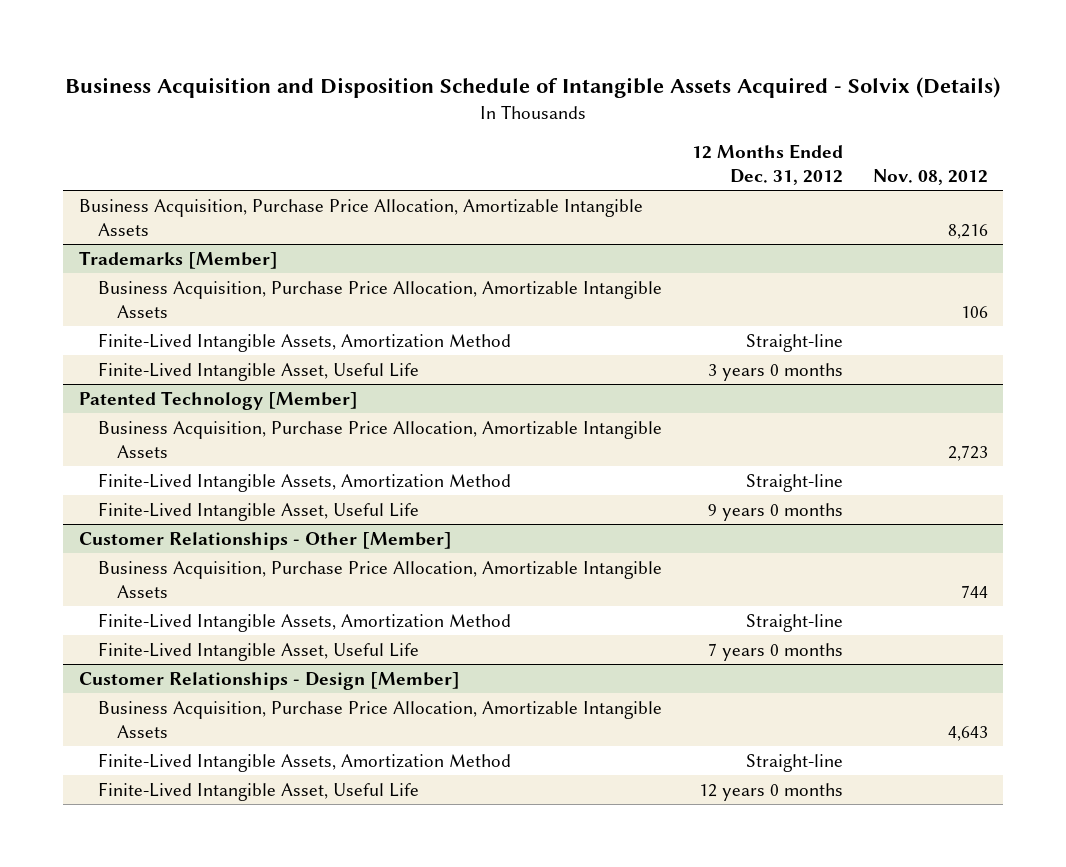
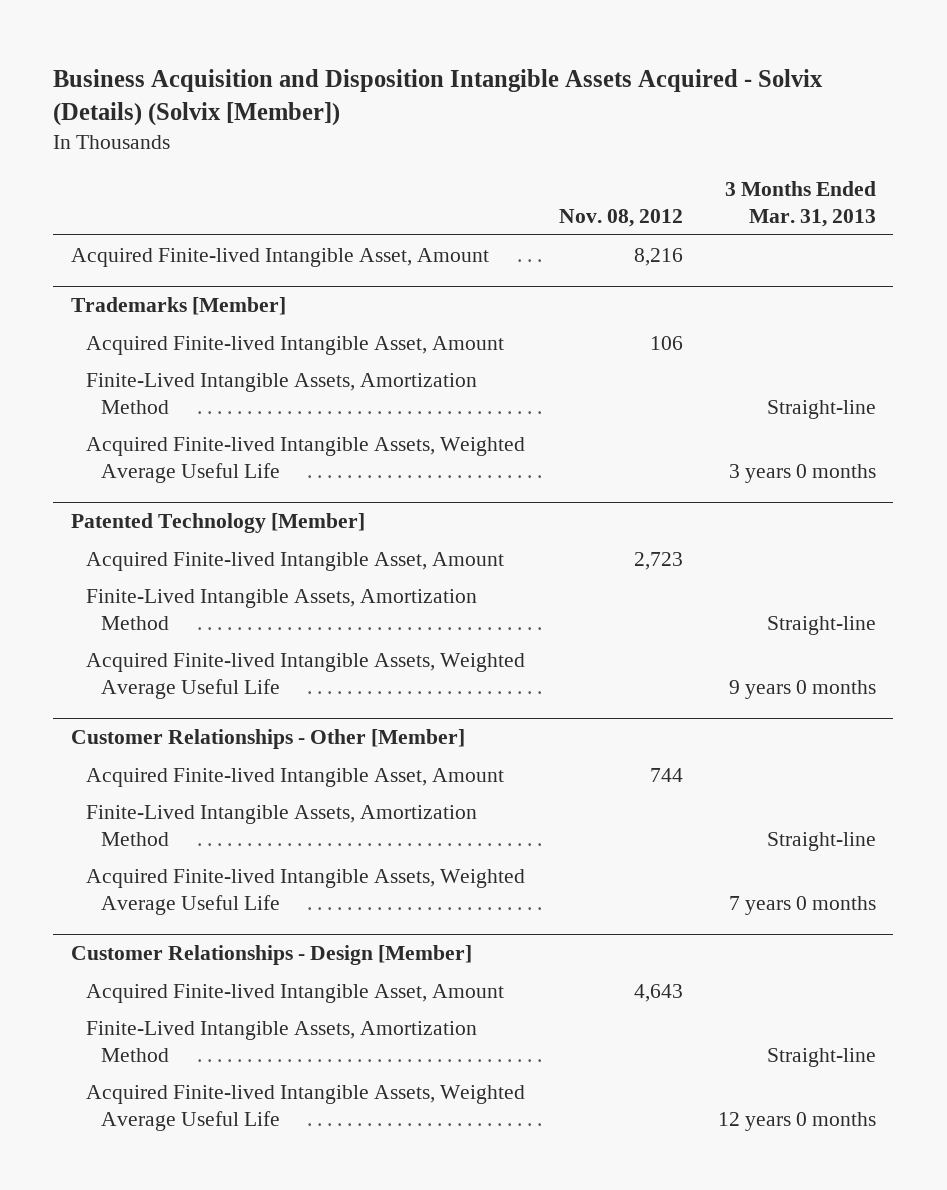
[65,76,1001,98] Business Acquisition and Disposition Schedule of Intangible Assets Acquired - Solvix (Details) -> [53,68,824,127] Business Acquisition and Disposition Intangible Assets Acquired - Solvix (Details) (Solvix [Member])
[691,144,843,186] 12 Months Ended Dec. 31, 2012 -> none
none -> [724,180,876,228] 3 Months Ended Mar. 31, 2013
[78,198,643,236] Business Acquisition, Purchase Price Allocation, Amortizable Intangible Assets -> [70,247,489,267] Acquired Finite-lived Intangible Asset, Amount
[97,280,662,318] Business Acquisition, Purchase Price Allocation, Amortizable Intangible Assets -> [85,335,504,355] Acquired Finite-lived Intangible Asset, Amount
[97,361,419,381] Finite-Lived Intangible Asset, Useful Life -> [85,436,525,483] Acquired Finite-lived Intangible Assets, Weighted Average Useful Life
[97,420,662,458] Business Acquisition, Purchase Price Allocation, Amortizable Intangible Assets -> [85,551,504,571] Acquired Finite-lived Intangible Asset, Amount
[97,501,419,521] Finite-Lived Intangible Asset, Useful Life -> [85,652,525,699] Acquired Finite-lived Intangible Assets, Weighted Average Useful Life
[97,560,662,598] Business Acquisition, Purchase Price Allocation, Amortizable Intangible Assets -> [85,767,504,787] Acquired Finite-lived Intangible Asset, Amount
[97,641,419,661] Finite-Lived Intangible Asset, Useful Life -> [85,868,525,915] Acquired Finite-lived Intangible Assets, Weighted Average Useful Life
[97,700,662,738] Business Acquisition, Purchase Price Allocation, Amortizable Intangible Assets -> [85,983,504,1003] Acquired Finite-lived Intangible Asset, Amount
[97,781,419,801] Finite-Lived Intangible Asset, Useful Life -> [85,1084,525,1131] Acquired Finite-lived Intangible Assets, Weighted Average Useful Life

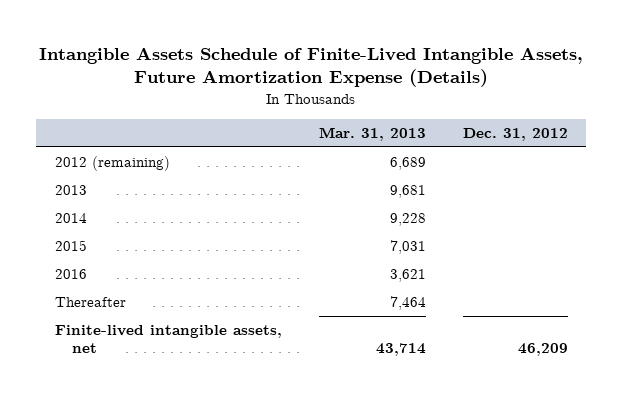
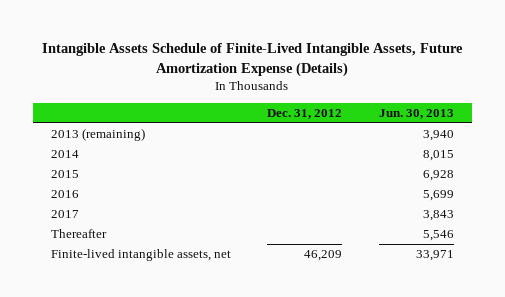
[318,127,426,142] Mar. 31, 2013 -> none
none -> [378,108,454,119] Jun. 30, 2013
[54,185,87,196] 2013 -> none
[54,156,170,172] 2012 (remaining) -> [51,128,146,142] 2013 (remaining)
none -> [51,210,80,219] 2017

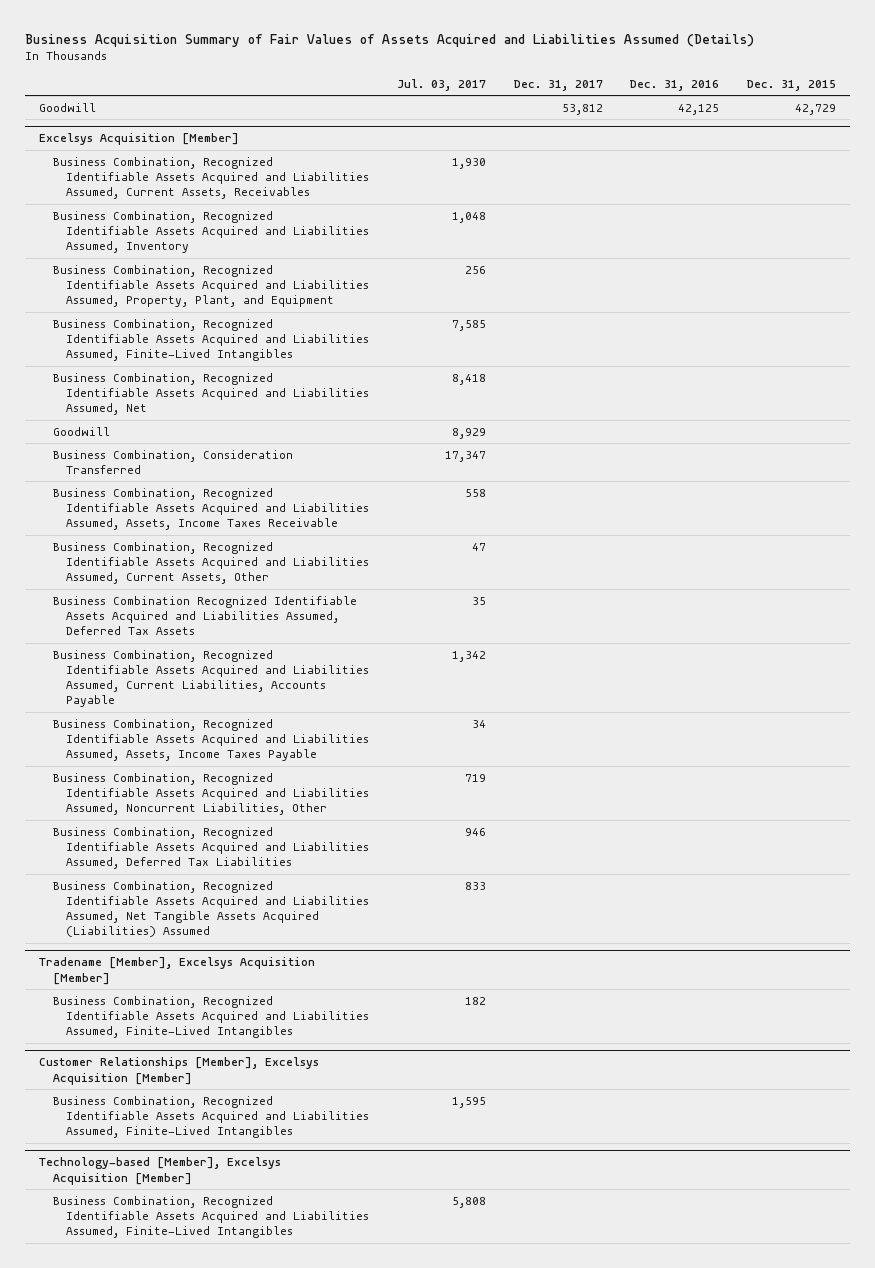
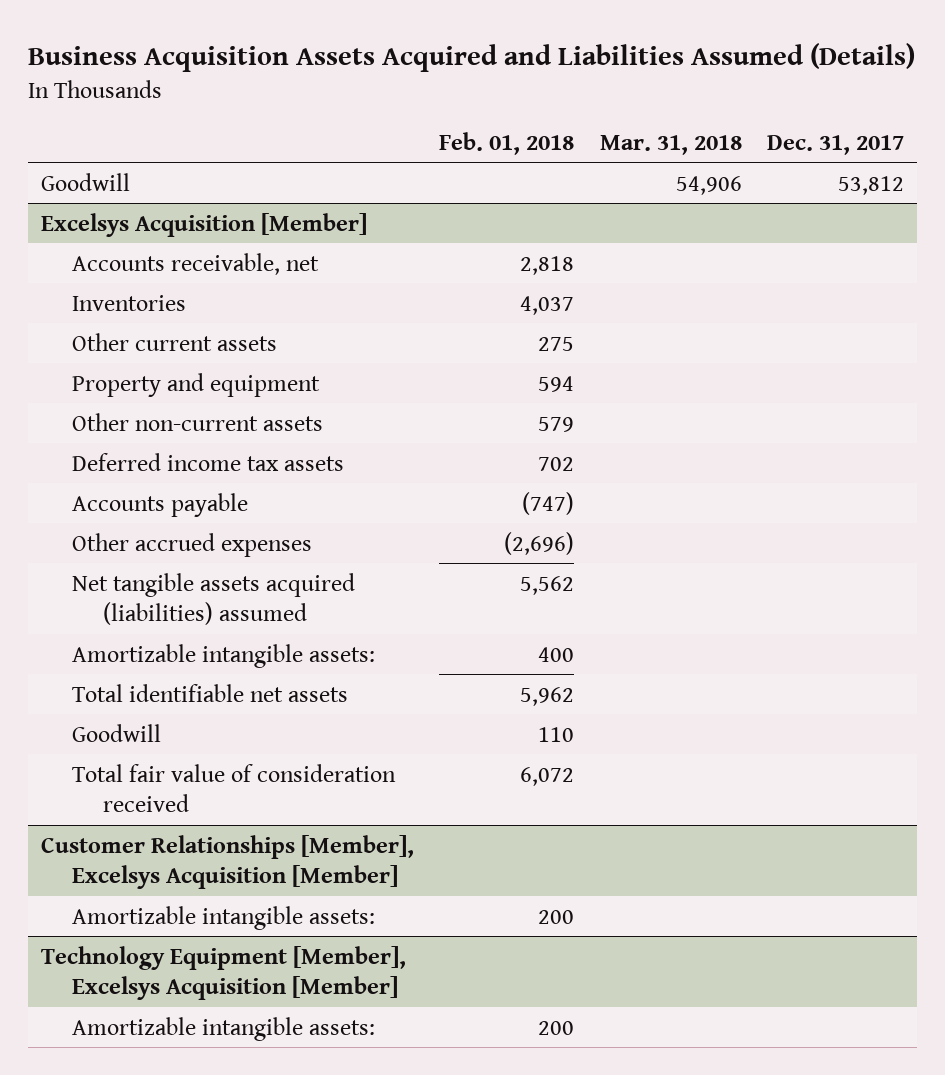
[25,34,755,48] Business Acquisition Summary of Fair Values of Assets Acquired and Liabilities Assumed (Details) -> [27,43,915,73] Business Acquisition Assets Acquired and Liabilities Assumed (Details)
[396,78,486,91] Jul. 03, 2017 -> none
[630,79,720,91] Dec. 31, 2016 -> none
[746,79,836,91] Dec. 31, 2015 -> none
none -> [439,131,575,155] Feb. 01, 2018
none -> [599,134,742,155] Mar. 31, 2018
[52,156,370,200] Business Combination, Recognized Identifiable Assets Acquired and Liabilities Assumed, Current Assets, Receivables -> [71,252,319,275] Accounts receivable, net
[52,210,370,254] Business Combination, Recognized Identifiable Assets Acquired and Liabilities Assumed, Inventory -> [71,294,186,311] Inventories
none -> [71,332,277,351] Other current assets
[52,264,370,308] Business Combination, Recognized Identifiable Assets Acquired and Liabilities Assumed, Property, Plant, and Equipment -> [71,372,320,397] Property and equipment
none -> [71,412,323,431] Other non-current assets
none -> [71,452,344,471] Deferred income tax assets
none -> [71,492,248,517] Accounts payable
none -> [71,532,312,557] Other accrued expenses
none -> [71,572,355,626] Net tangible assets acquired (liabilities) assumed
[52,318,370,362] Business Combination, Recognized Identifiable Assets Acquired and Liabilities Assumed, Finite-Lived Intangibles -> [71,643,375,668] Amortizable intangible assets:
[52,372,370,416] Business Combination, Recognized Identifiable Assets Acquired and Liabilities Assumed, Net -> [71,683,348,702] Total identifiable net assets
[52,487,370,531] Business Combination, Recognized Identifiable Assets Acquired and Liabilities Assumed, Assets, Income Taxes Receivable -> none
[52,541,370,585] Business Combination, Recognized Identifiable Assets Acquired and Liabilities Assumed, Current Assets, Other -> none
[52,595,357,636] Business Combination Recognized Identifiable Assets Acquired and Liabilities Assumed, Deferred Tax Assets -> none
[52,649,370,708] Business Combination, Recognized Identifiable Assets Acquired and Liabilities Assumed, Current Liabilities, Accounts Payable -> none
[52,718,370,762] Business Combination, Recognized Identifiable Assets Acquired and Liabilities Assumed, Assets, Income Taxes Payable -> none
[52,772,370,816] Business Combination, Recognized Identifiable Assets Acquired and Liabilities Assumed, Noncurrent Liabilities, Other -> none
[52,826,370,870] Business Combination, Recognized Identifiable Assets Acquired and Liabilities Assumed, Deferred Tax Liabilities -> none
[52,880,370,938] Business Combination, Recognized Identifiable Assets Acquired and Liabilities Assumed, Net Tangible Assets Acquired (Liabilities) Assumed -> none
[39,957,316,985] Tradename [Member], Excelsys Acquisition [Member] -> none
[52,995,370,1039] Business Combination, Recognized Identifiable Assets Acquired and Liabilities Assumed, Finite-Lived Intangibles -> none
[52,449,293,474] Business Combination, Consideration Transferred -> [71,763,396,813] Total fair value of consideration received
[52,1095,370,1139] Business Combination, Recognized Identifiable Assets Acquired and Liabilities Assumed, Finite-Lived Intangibles -> [71,905,375,930] Amortizable intangible assets:
[39,1157,282,1185] Technology-based [Member], Excelsys Acquisition [Member] -> [40,945,406,1001] Technology Equipment [Member], Excelsys Acquisition [Member]
[52,1195,370,1239] Business Combination, Recognized Identifiable Assets Acquired and Liabilities Assumed, Finite-Lived Intangibles -> [71,1016,375,1041] Amortizable intangible assets:

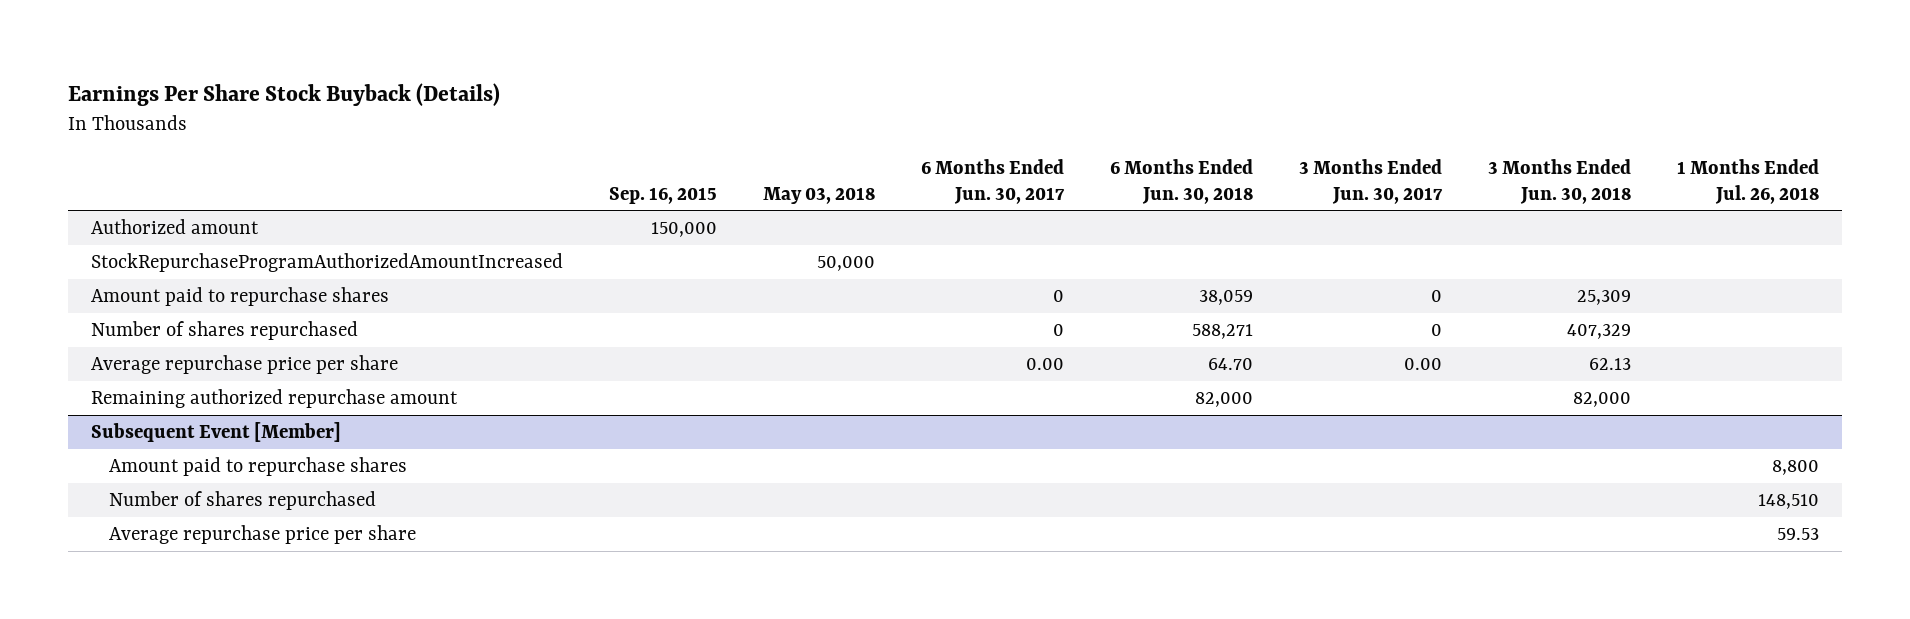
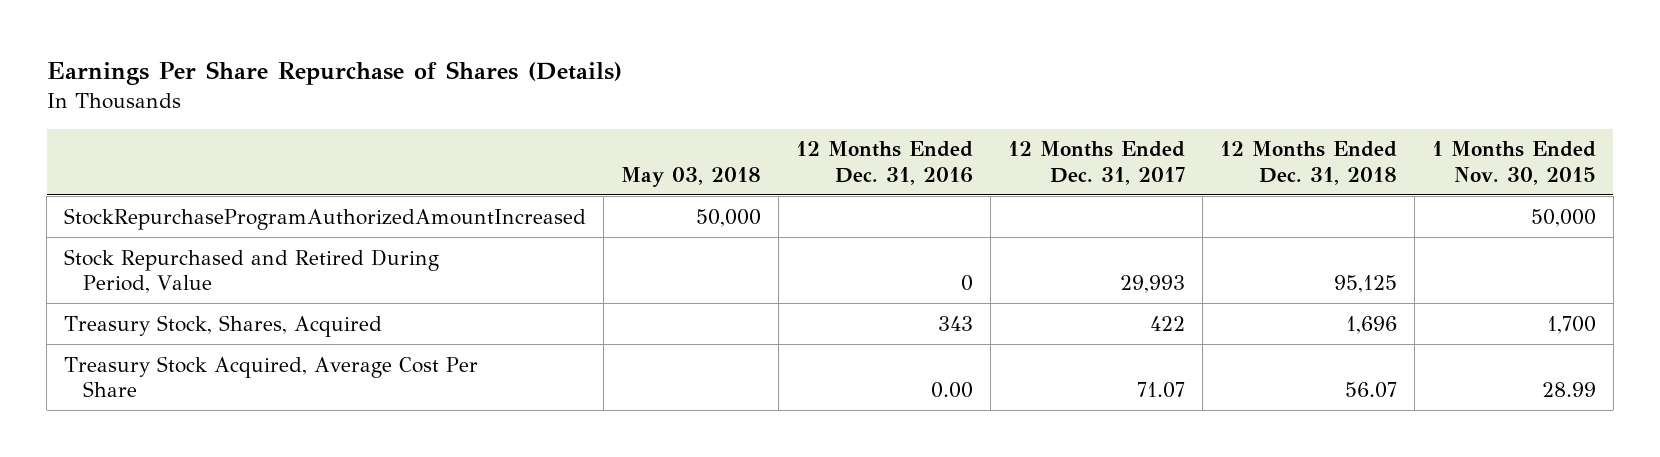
[68,83,501,107] Earnings Per Share Stock Buyback (Details) -> [46,61,622,86] Earnings Per Share Repurchase of Shares (Details)
[609,186,718,204] Sep. 16, 2015 -> none
[921,159,1066,204] 6 Months Ended Jun. 30, 2017 -> none
[1110,159,1254,204] 6 Months Ended Jun. 30, 2018 -> none
[1299,159,1444,204] 3 Months Ended Jun. 30, 2017 -> none
[1488,159,1632,204] 3 Months Ended Jun. 30, 2018 -> none
[1677,159,1820,204] 1 Months Ended Jul. 26, 2018 -> none
none -> [796,141,974,185] 12 Months Ended Dec. 31, 2016
none -> [1008,141,1186,185] 12 Months Ended Dec. 31, 2017
none -> [1220,141,1398,185] 12 Months Ended Dec. 31, 2018
none -> [1431,141,1596,185] 1 Months Ended Nov. 30, 2015
[91,218,260,234] Authorized amount -> none
[91,388,459,408] Remaining authorized repurchase amount -> none
[91,421,342,442] Subsequent Event [Member] -> none
[108,456,407,476] Amount paid to repurchase shares -> none
[108,490,376,510] Number of shares repurchased -> none
[108,524,416,544] Average repurchase price per share -> none
[91,286,390,306] Amount paid to repurchase shares -> [64,248,440,293] Stock Repurchased and Retired During Period, Value
[91,320,359,340] Number of shares repurchased -> [64,314,383,337] Treasury Stock, Shares, Acquired
[91,354,399,374] Average repurchase price per share -> [64,355,479,397] Treasury Stock Acquired, Average Cost Per Share

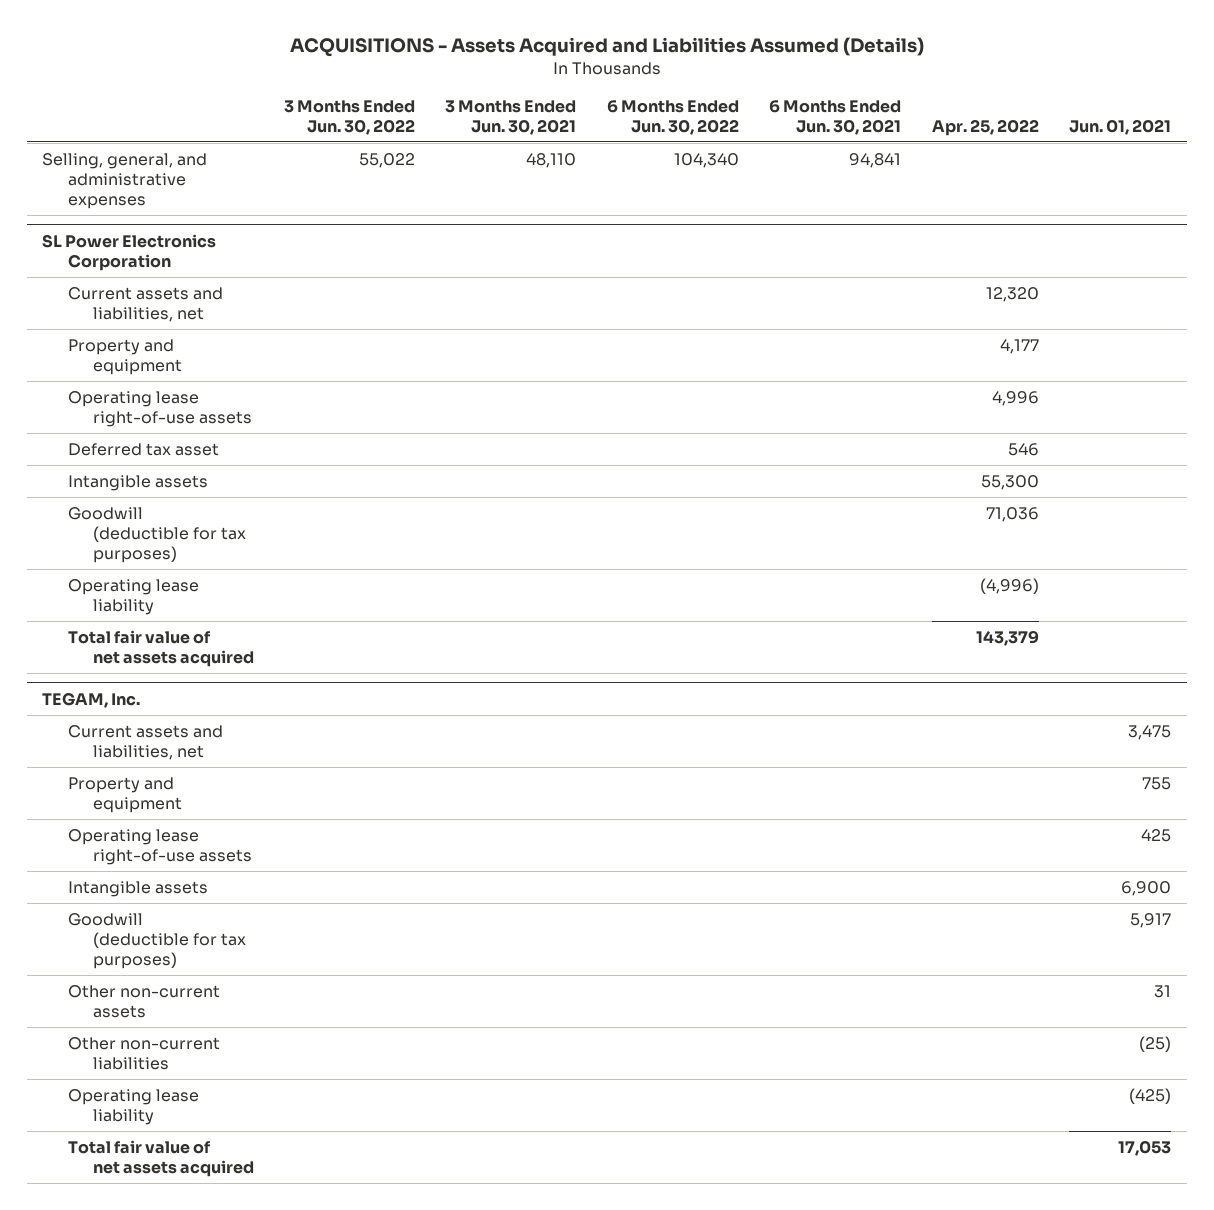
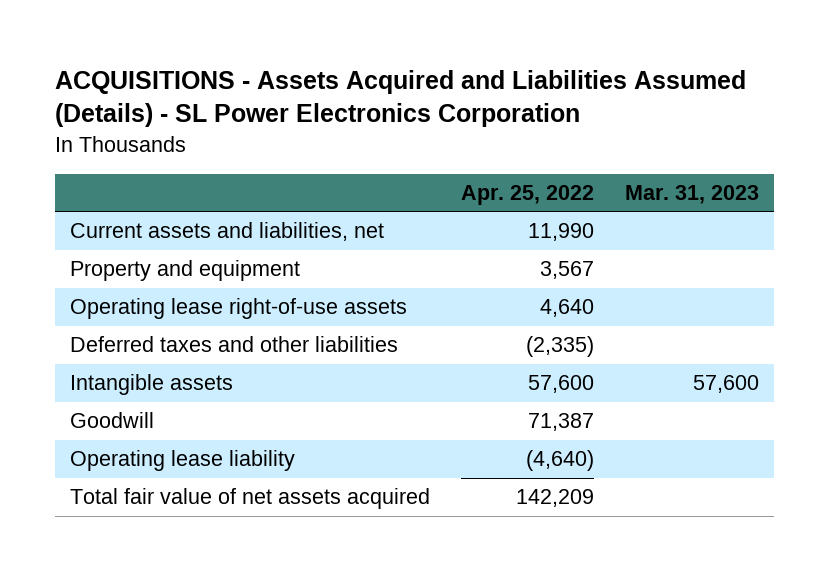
[289,37,924,58] ACQUISITIONS - Assets Acquired and Liabilities Assumed (Details) -> [54,69,746,128] ACQUISITIONS - Assets Acquired and Liabilities Assumed (Details) - SL Power Electronics Corporation
[283,99,415,135] 3 Months Ended Jun. 30, 2022 -> none
[445,99,577,135] 3 Months Ended Jun. 30, 2021 -> none
[606,99,739,135] 6 Months Ended Jun. 30, 2022 -> none
[769,99,902,135] 6 Months Ended Jun. 30, 2021 -> none
[1069,118,1172,135] Jun. 01, 2021 -> none
none -> [624,185,759,205] Mar. 31, 2023
[42,152,208,209] Selling, general, and administrative expenses -> none
[42,233,217,271] SL Power Electronics Corporation -> none
[67,286,223,322] Current assets and liabilities, net -> none
[67,338,182,375] Property and equipment -> none
[67,390,252,427] Operating lease right-of-use assets -> none
[67,442,219,456] Deferred tax asset -> none
[67,474,208,491] Intangible assets -> none
[67,506,246,563] Goodwill (deductible for tax purposes) -> none
[67,578,199,615] Operating lease liability -> none
[67,629,254,667] Total fair value of net assets acquired -> none
[42,691,141,708] TEGAM, Inc. -> none
[67,724,223,760] Current assets and liabilities, net -> none
[67,776,182,813] Property and equipment -> none
[67,828,252,865] Operating lease right-of-use assets -> none
[67,880,208,897] Intangible assets -> none
[67,912,246,969] Goodwill (deductible for tax purposes) -> none
[67,984,220,1018] Other non-current assets -> none
[67,1036,220,1070] Other non-current liabilities -> none
[67,1088,199,1125] Operating lease liability -> none
[67,1139,254,1177] Total fair value of net assets acquired -> none
none -> [70,222,385,242] Current assets and liabilities, net
none -> [70,260,301,282] Property and equipment
none -> [70,298,408,320] Operating lease right-of-use assets
none -> [70,336,399,353] Deferred taxes and other liabilities
none -> [70,374,234,396] Intangible assets
none -> [70,412,155,429] Goodwill
none -> [70,450,296,472] Operating lease liability
none -> [70,488,431,510] Total fair value of net assets acquired

